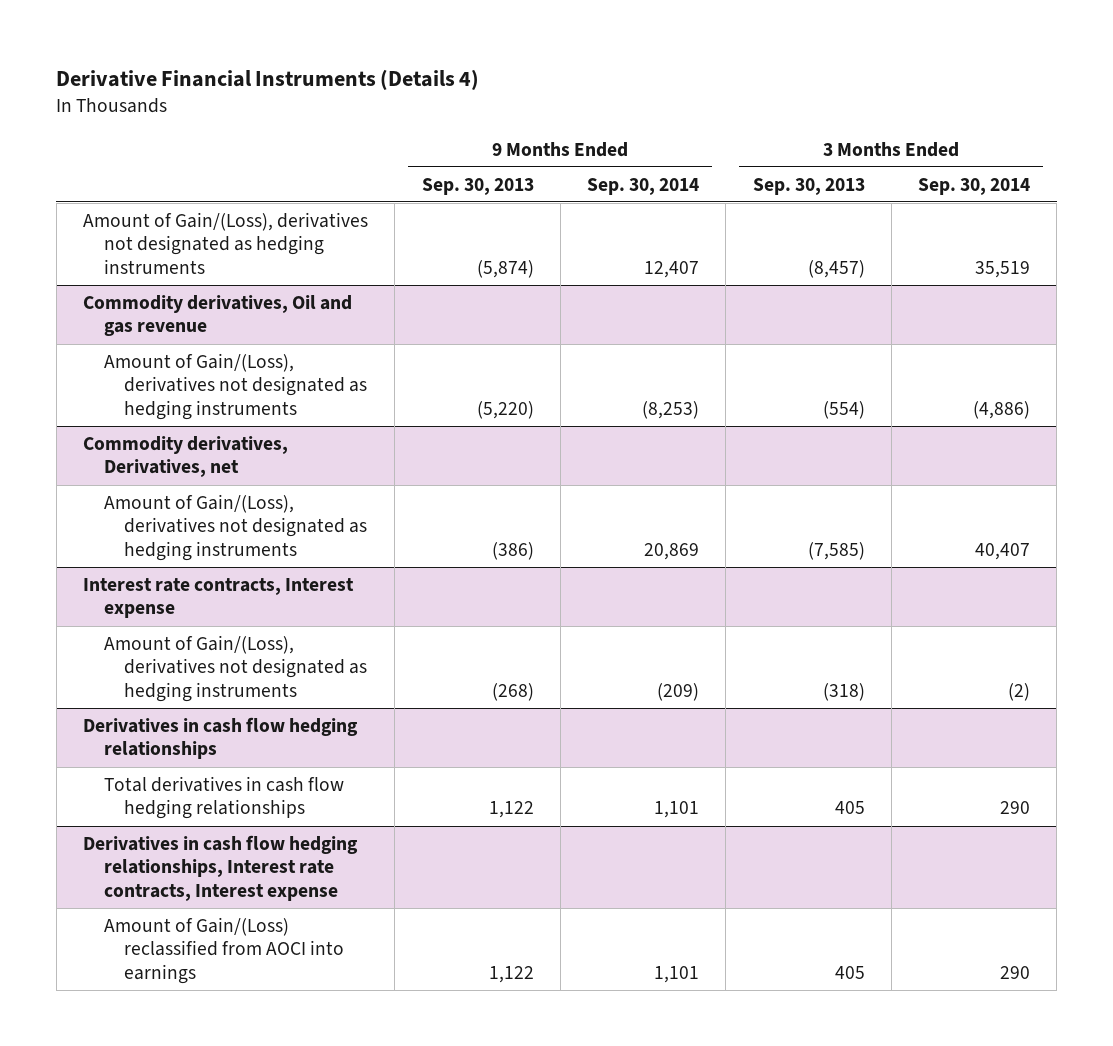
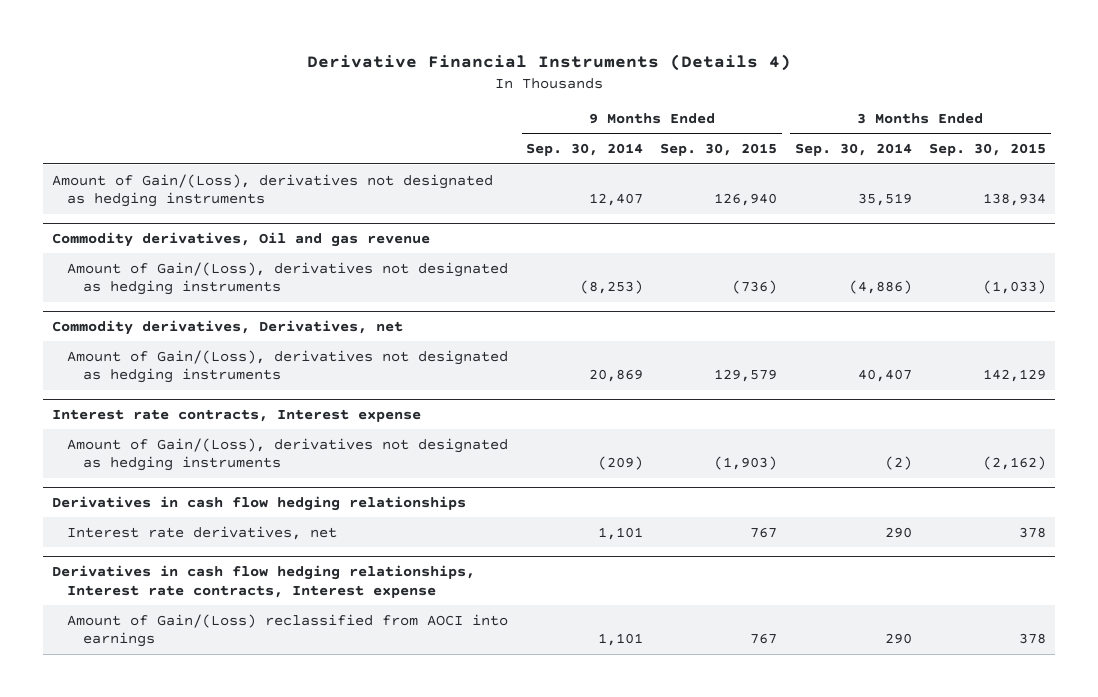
[421,177,534,195] Sep. 30, 2013 -> none
[752,177,865,195] Sep. 30, 2013 -> none
none -> [660,143,778,157] Sep. 30, 2015
none -> [929,143,1047,157] Sep. 30, 2015
[103,775,344,820] Total derivatives in cash flow hedging relationships -> [67,525,338,540] Interest rate derivatives, net

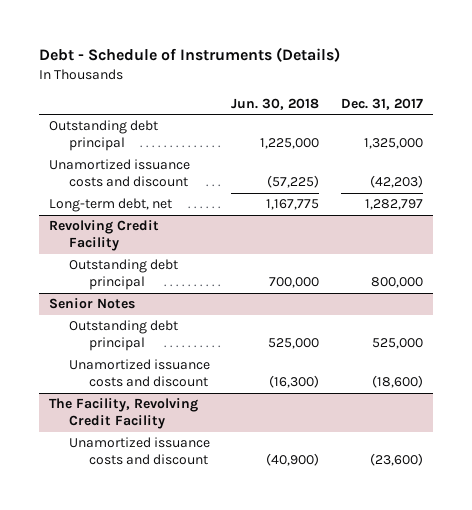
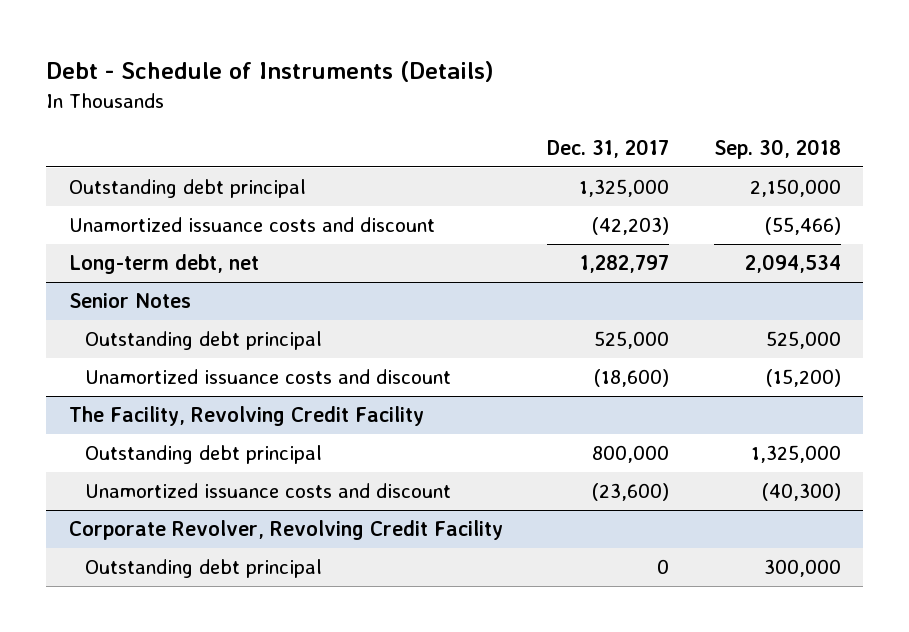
[231,97,320,110] Jun. 30, 2018 -> none
none -> [713,138,841,159] Sep. 30, 2018
[49,220,160,252] Revolving Credit Facility -> none
[68,259,178,291] Outstanding debt principal -> none
none -> [84,445,322,465] Outstanding debt principal
none -> [68,520,503,541] Corporate Revolver, Revolving Credit Facility
none -> [84,559,322,579] Outstanding debt principal

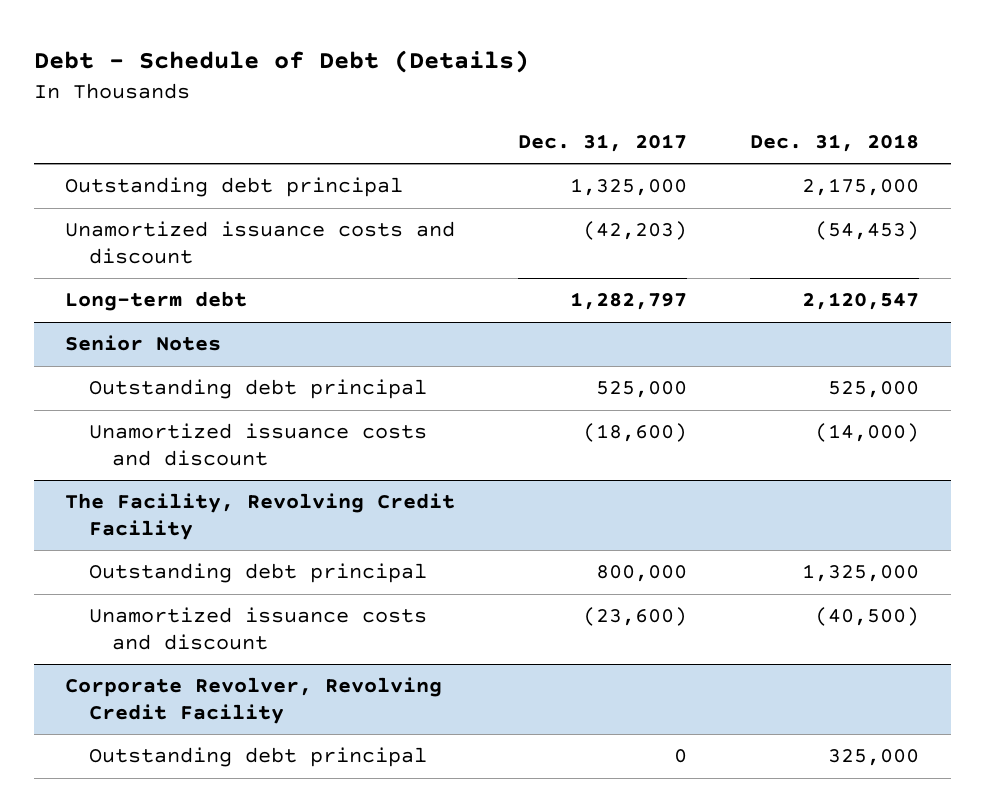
[46,61,495,83] Debt - Schedule of Instruments (Details) -> [33,49,529,73] Debt - Schedule of Debt (Details)
[713,138,841,159] Sep. 30, 2018 -> none
none -> [750,133,920,152] Dec. 31, 2018
[68,254,259,275] Long-term debt, net -> [65,291,248,312] Long-term debt

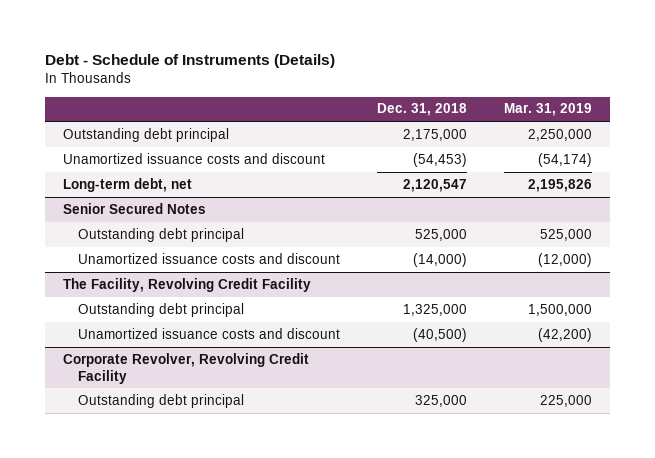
[33,49,529,73] Debt - Schedule of Debt (Details) -> [44,54,335,69] Debt - Schedule of Instruments (Details)
[518,133,688,152] Dec. 31, 2017 -> none
none -> [503,103,592,117] Mar. 31, 2019
[65,291,248,312] Long-term debt -> [63,177,193,192] Long-term debt, net
[65,335,222,352] Senior Notes -> [63,202,207,214] Senior Secured Notes

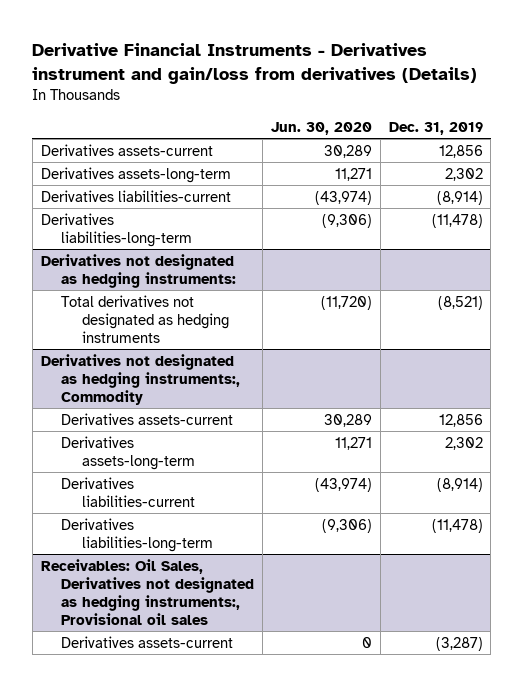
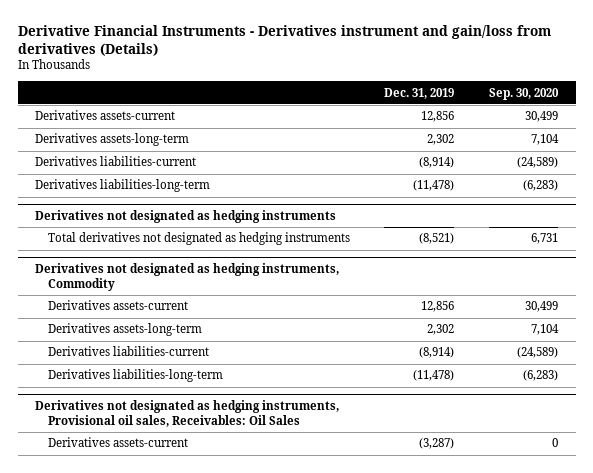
[271,121,373,135] Jun. 30, 2020 -> none
none -> [489,87,560,100] Sep. 30, 2020
[40,253,237,288] Derivatives not designated as hedging instruments: -> [34,209,336,223] Derivatives not designated as hedging instruments
[40,353,241,405] Derivatives not designated as hedging instruments:, Commodity -> [34,262,339,291] Derivatives not designated as hedging instruments, Commodity
[40,558,255,625] Receivables: Oil Sales, Derivatives not designated as hedging instruments:, Provisional oil sales -> [34,399,339,427] Derivatives not designated as hedging instruments, Provisional oil sales, Receivables: Oil Sales

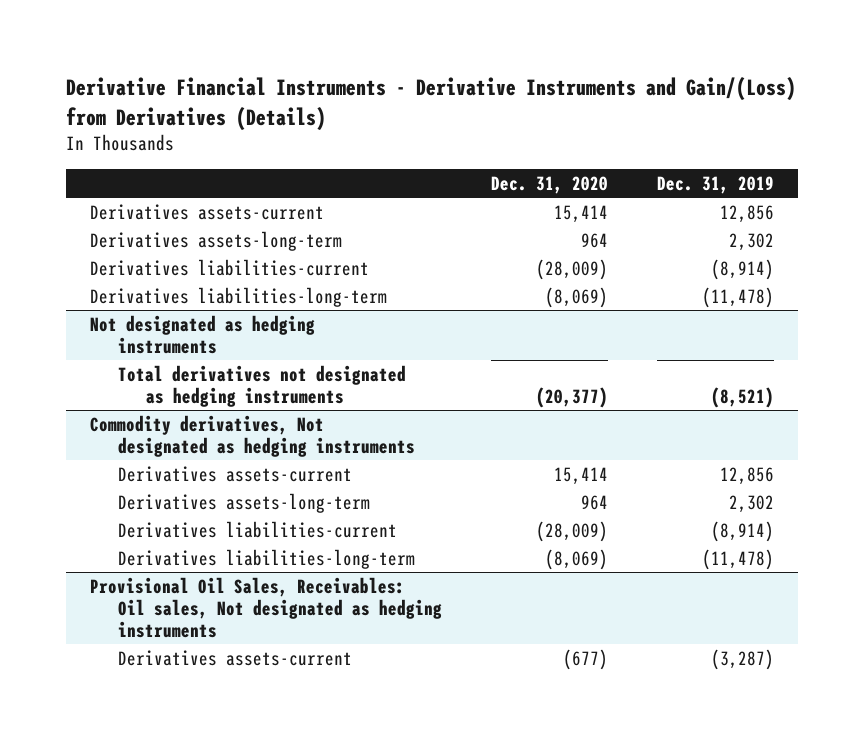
[17,24,551,56] Derivative Financial Instruments - Derivatives instrument and gain/loss from derivatives (Details) -> [65,77,796,131] Derivative Financial Instruments - Derivative Instruments and Gain/(Loss) from Derivatives (Details)
[489,87,560,100] Sep. 30, 2020 -> none
none -> [490,175,608,194] Dec. 31, 2020
[34,209,336,223] Derivatives not designated as hedging instruments -> [89,314,315,354] Not designated as hedging instruments
[34,262,339,291] Derivatives not designated as hedging instruments, Commodity -> [89,414,415,457] Commodity derivatives, Not designated as hedging instruments
[34,399,339,427] Derivatives not designated as hedging instruments, Provisional oil sales, Receivables: Oil Sales -> [89,576,442,638] Provisional Oil Sales, Receivables: Oil sales, Not designated as hedging instruments

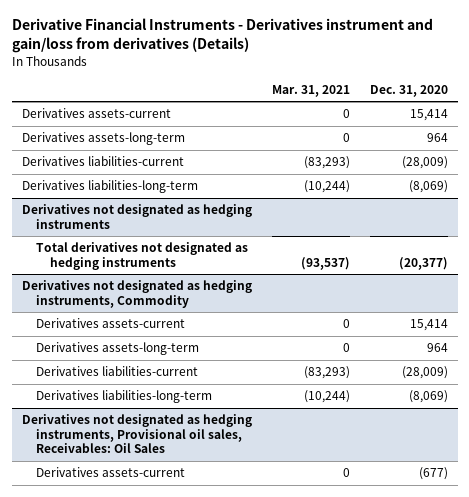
[65,77,796,131] Derivative Financial Instruments - Derivative Instruments and Gain/(Loss) from Derivatives (Details) -> [11,18,433,54] Derivative Financial Instruments - Derivatives instrument and gain/loss from derivatives (Details)
[656,175,774,194] Dec. 31, 2019 -> none
none -> [271,85,350,98] Mar. 31, 2021
[89,314,315,354] Not designated as hedging instruments -> [21,204,252,229] Derivatives not designated as hedging instruments
[89,414,415,457] Commodity derivatives, Not designated as hedging instruments -> [21,280,252,308] Derivatives not designated as hedging instruments, Commodity
[89,576,442,638] Provisional Oil Sales, Receivables: Oil sales, Not designated as hedging instruments -> [21,414,252,454] Derivatives not designated as hedging instruments, Provisional oil sales, Receivables: Oil Sales

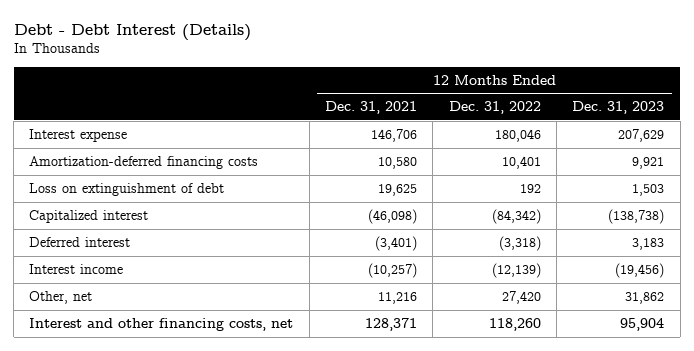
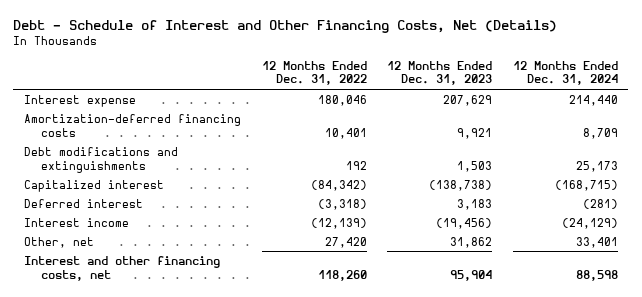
[13,23,251,41] Debt - Debt Interest (Details) -> [13,20,558,34] Debt - Schedule of Interest and Other Financing Costs, Net (Details)
[325,101,418,115] Dec. 31, 2021 -> none
none -> [513,60,619,86] 12 Months Ended Dec. 31, 2024
[29,182,225,196] Loss on extinguishment of debt -> [23,146,178,173] Debt modifications and extinguishments

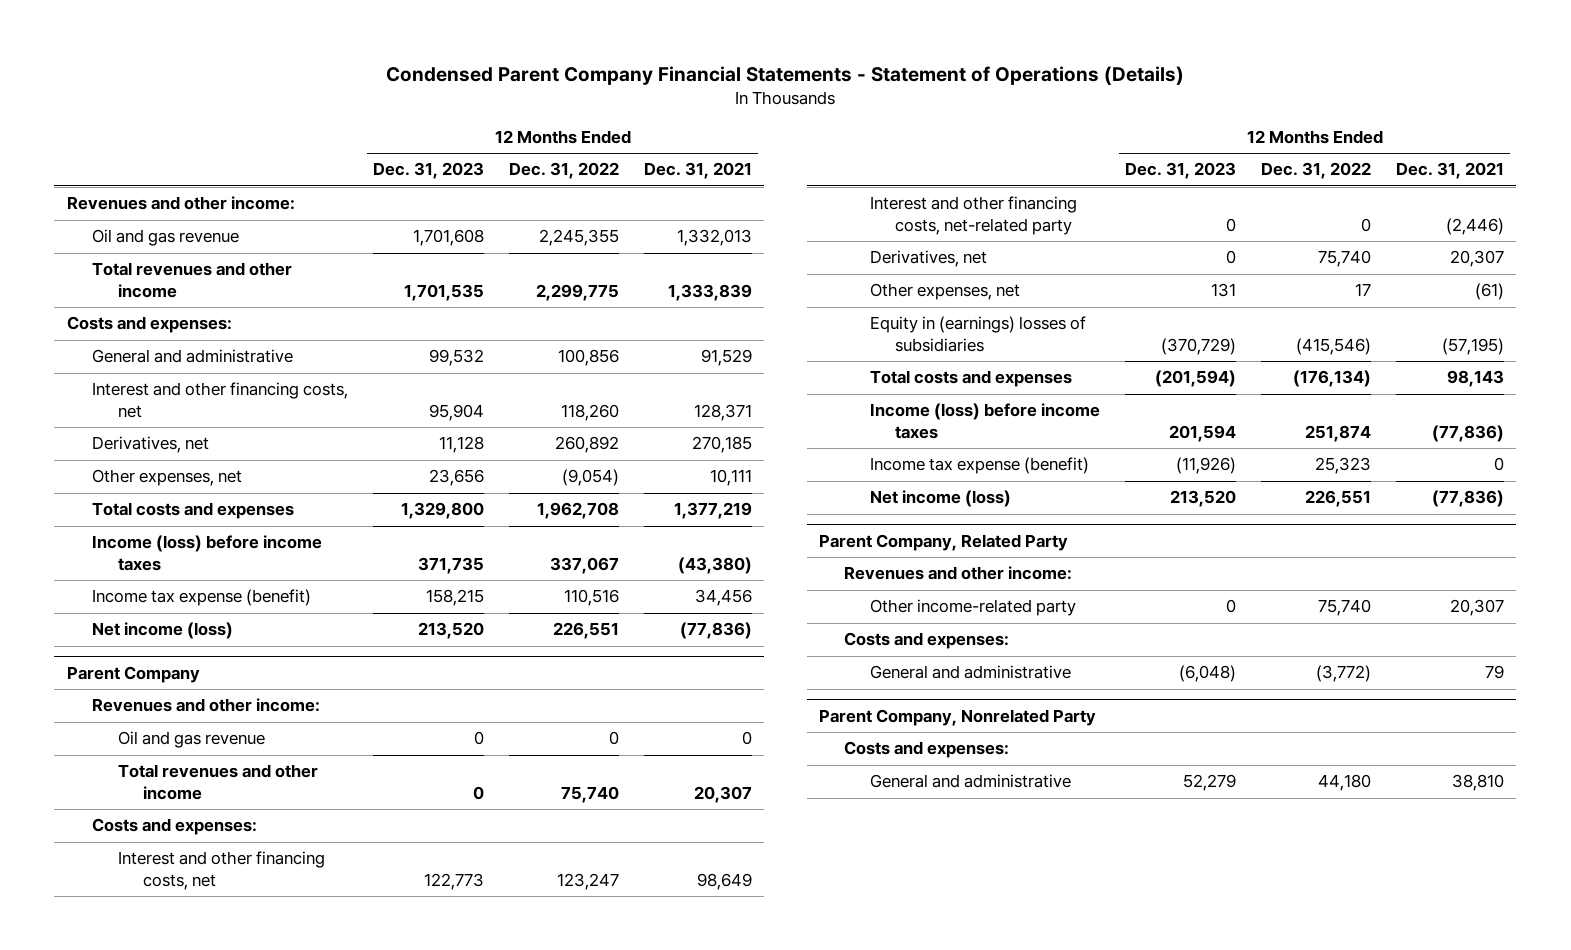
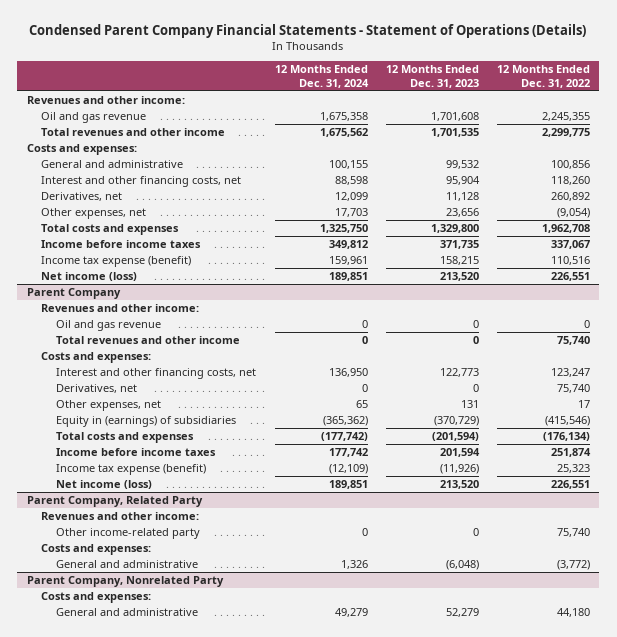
[643,162,752,180] Dec. 31, 2021 -> none
none -> [274,65,369,88] 12 Months Ended Dec. 31, 2024
[92,535,323,571] Income (loss) before income taxes -> [41,240,202,249] Income before income taxes
[869,196,1077,235] Interest and other financing costs, net-related party -> none
[869,316,1086,352] Equity in (earnings) losses of subsidiaries -> [56,416,237,428] Equity in (earnings) of subsidiaries
[869,403,1100,439] Income (loss) before income taxes -> [56,448,217,457] Income before income taxes

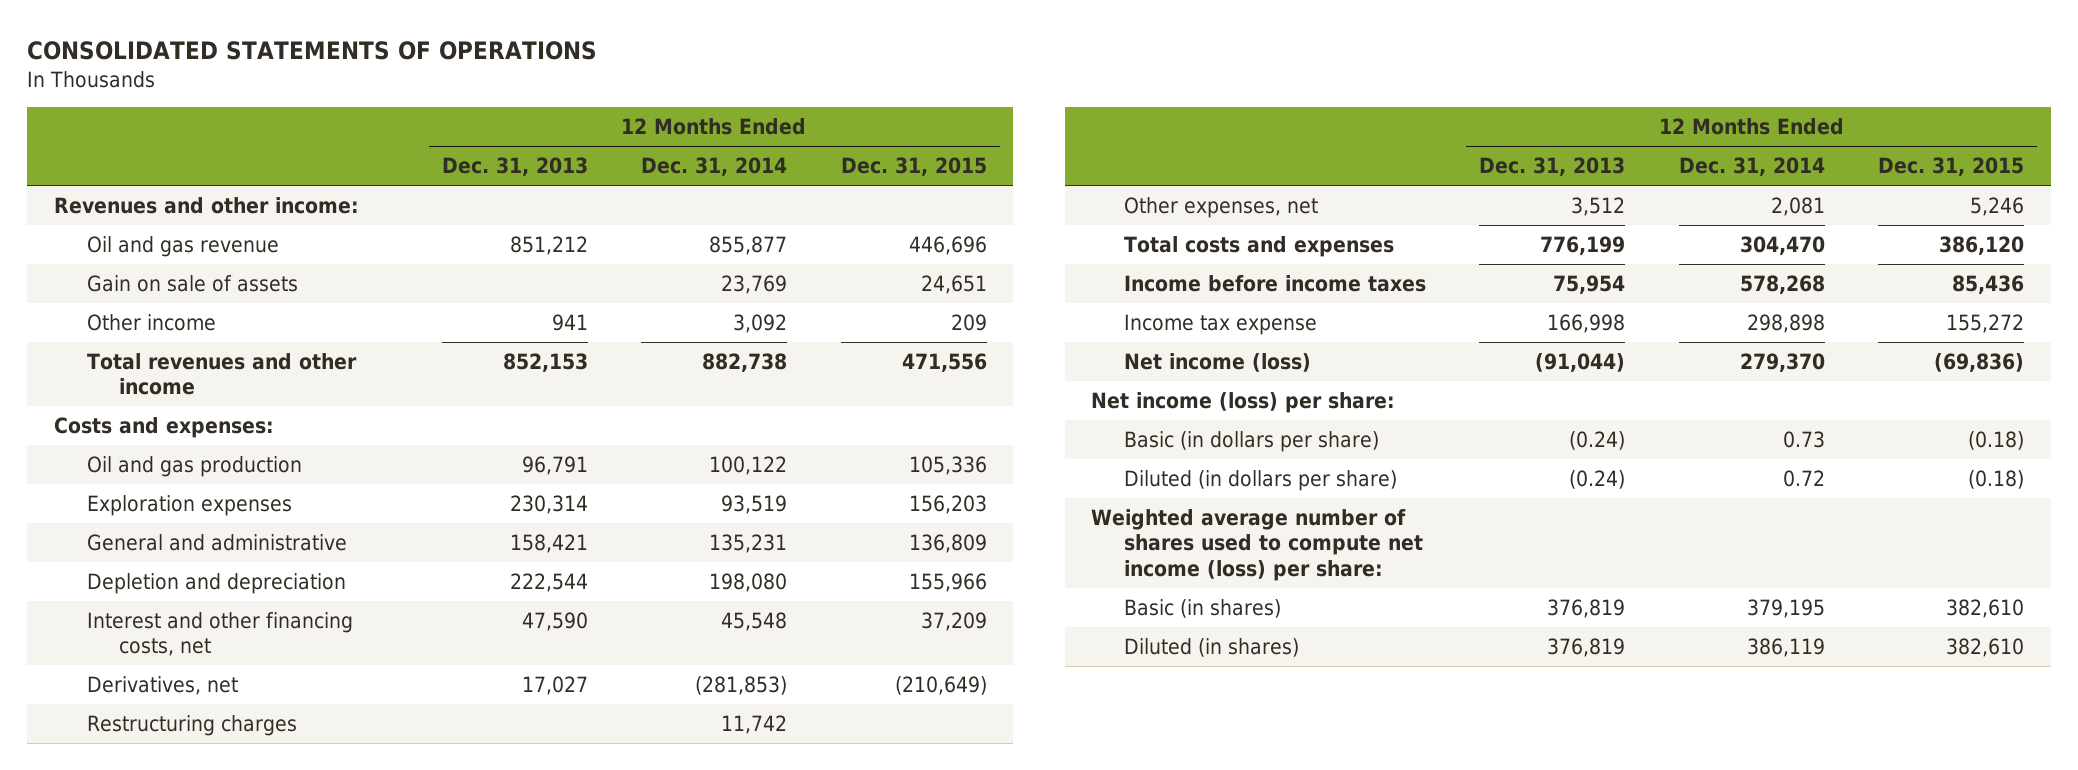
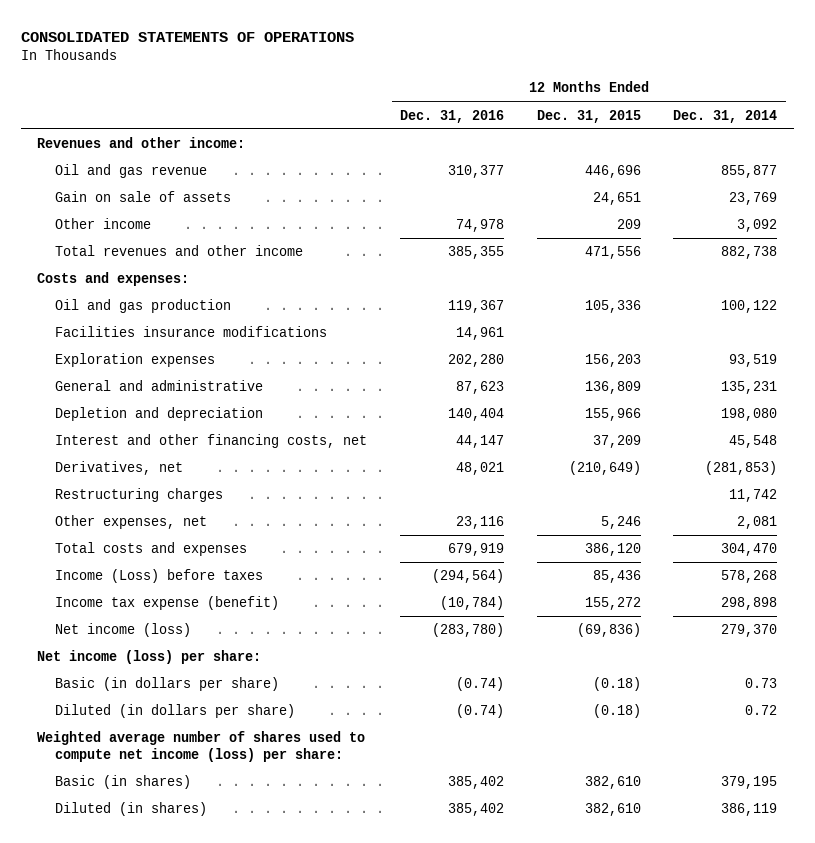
[441,157,588,177] Dec. 31, 2013 -> none
none -> [400,109,505,123] Dec. 31, 2016
none -> [55,326,328,338] Facilities insurance modifications
[1123,274,1426,292] Income before income taxes -> [55,569,264,584] Income (Loss) before taxes
[1123,313,1317,335] Income tax expense -> [55,596,280,611] Income tax expense (benefit)

